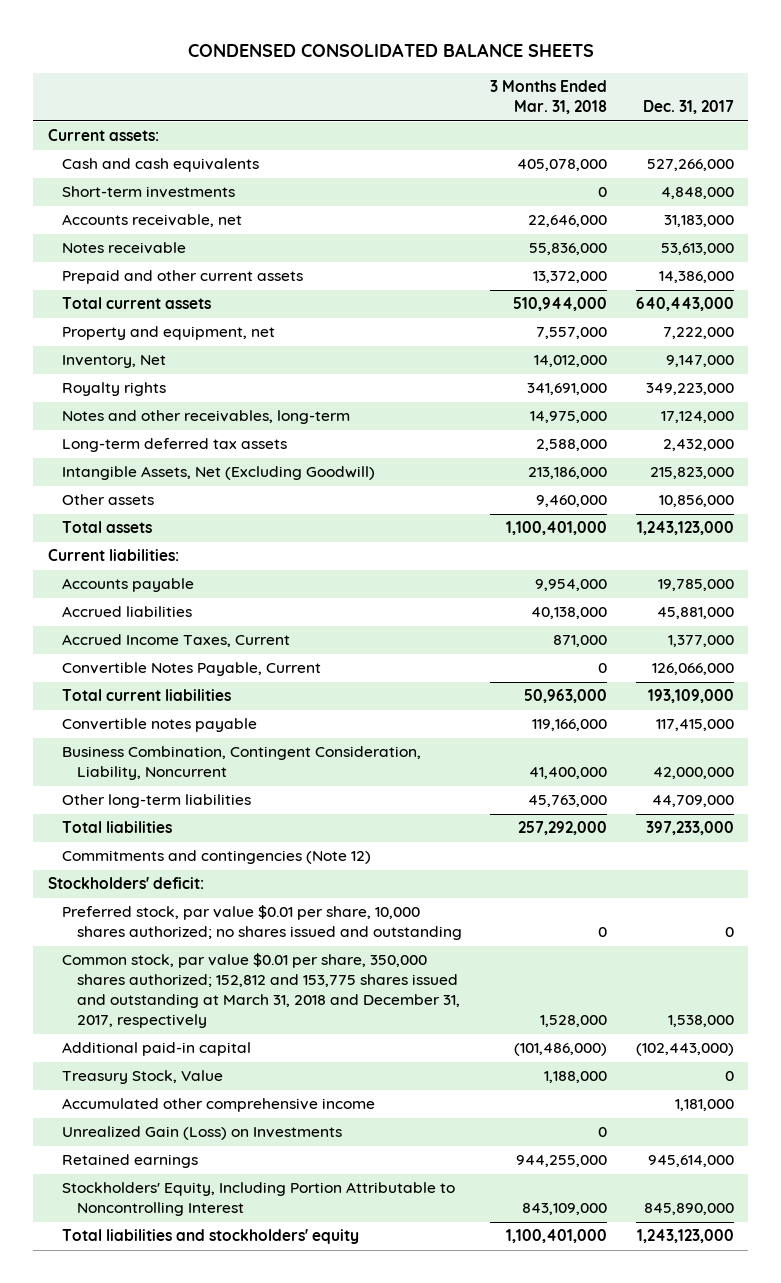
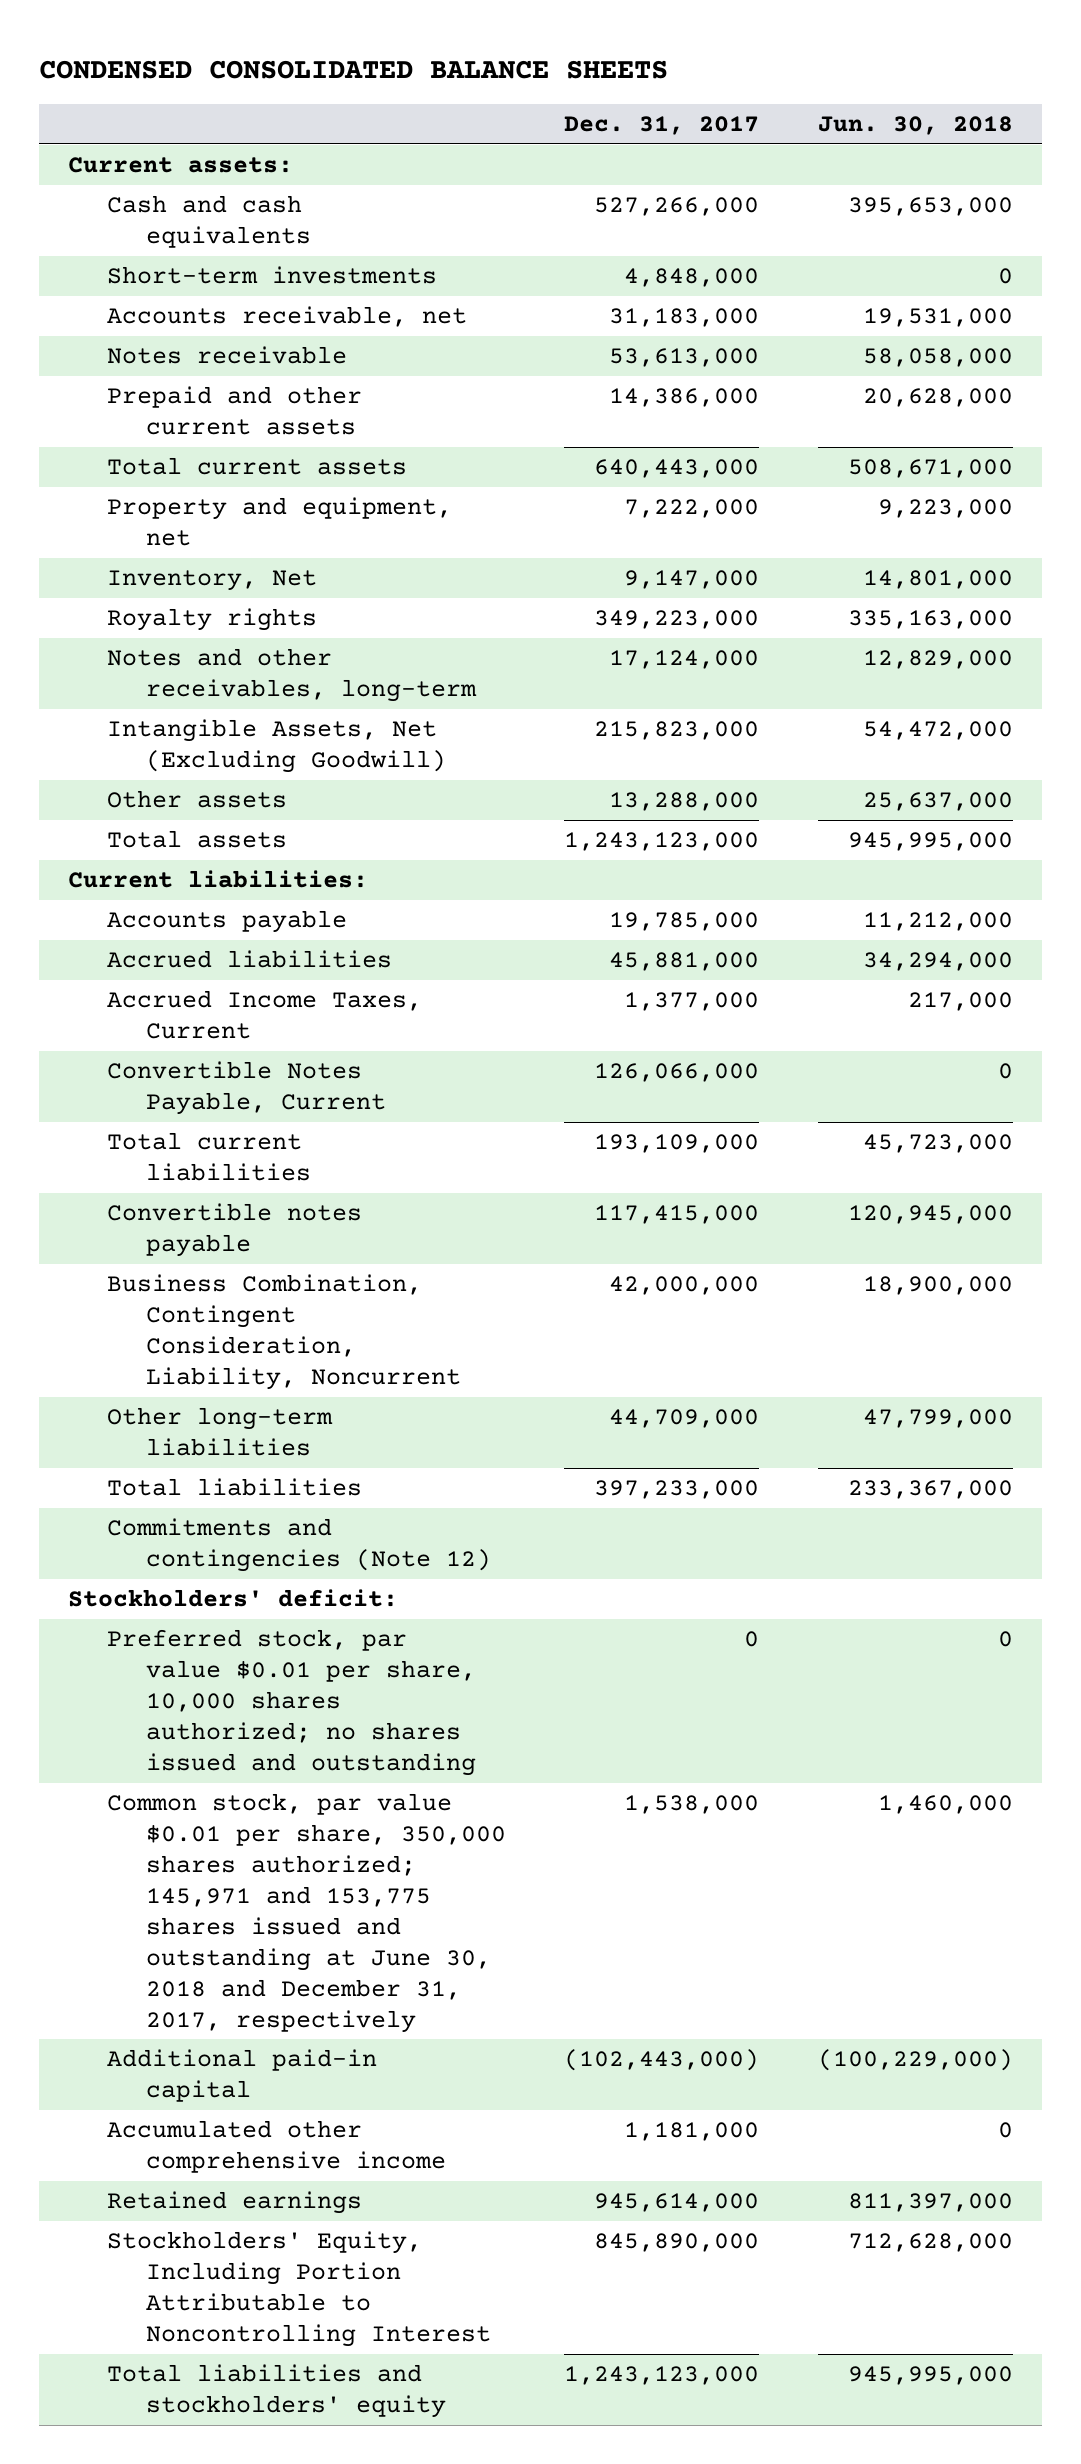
[490,80,608,115] 3 Months Ended Mar. 31, 2018 -> none
none -> [817,115,1013,135] Jun. 30, 2018
[62,438,288,453] Long-term deferred tax assets -> none
[658,495,734,508] 10,856,000 -> [609,792,760,812] 13,288,000
[62,953,461,1029] Common stock, par value $0.01 per share, 350,000 shares authorized; 152,812 and 153,775 shares issued and outstanding at March 31, 2018 and December 31, 2017, respectively -> [107,1793,507,2033] Common stock, par value $0.01 per share, 350,000 shares authorized; 145,971 and 153,775 shares issued and outstanding at June 30, 2018 and December 31, 2017, respectively
[62,1070,224,1085] Treasury Stock, Value -> none
[62,1126,343,1141] Unrealized Gain (Loss) on Investments -> none

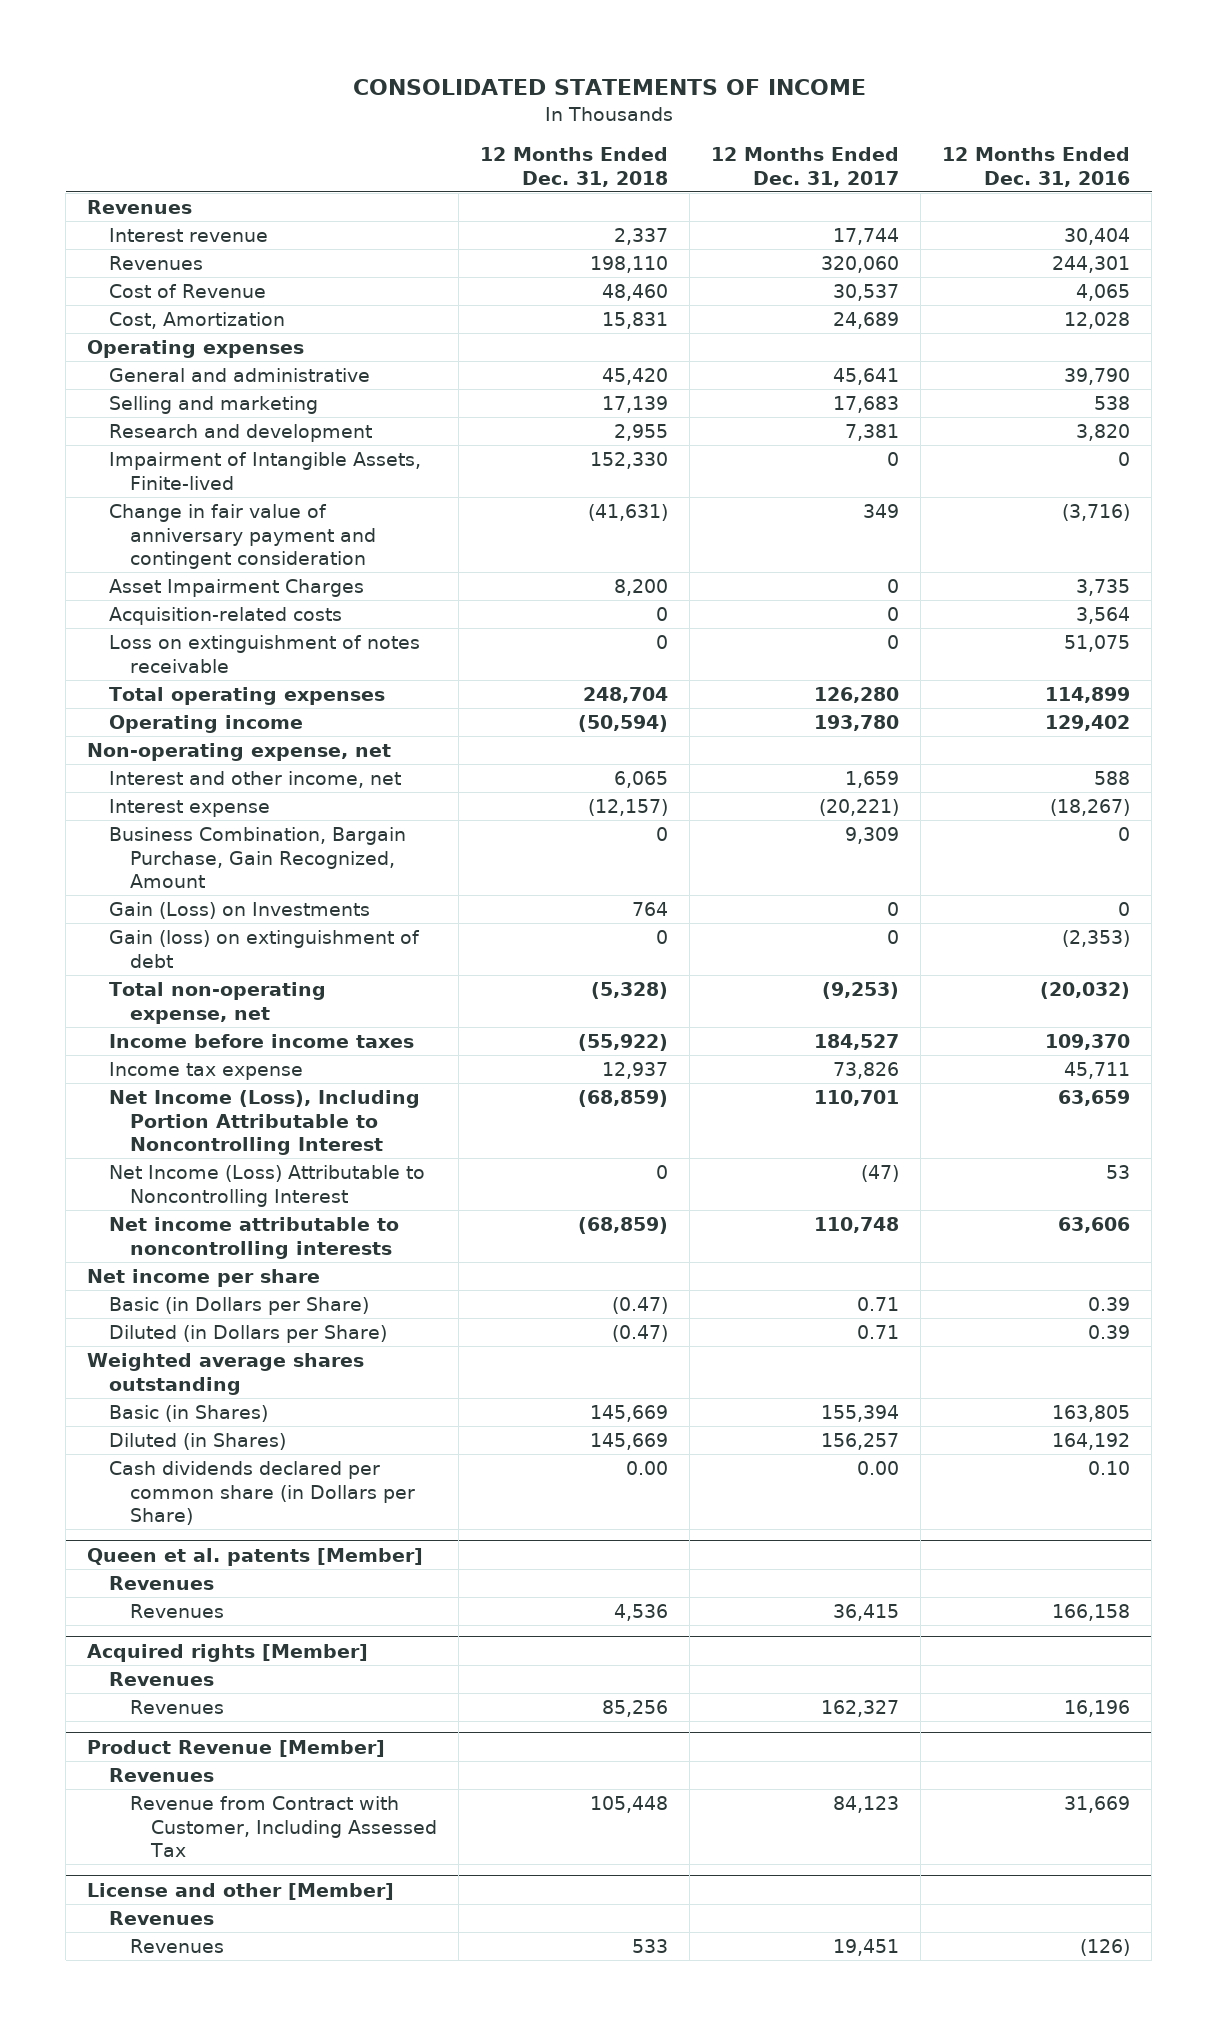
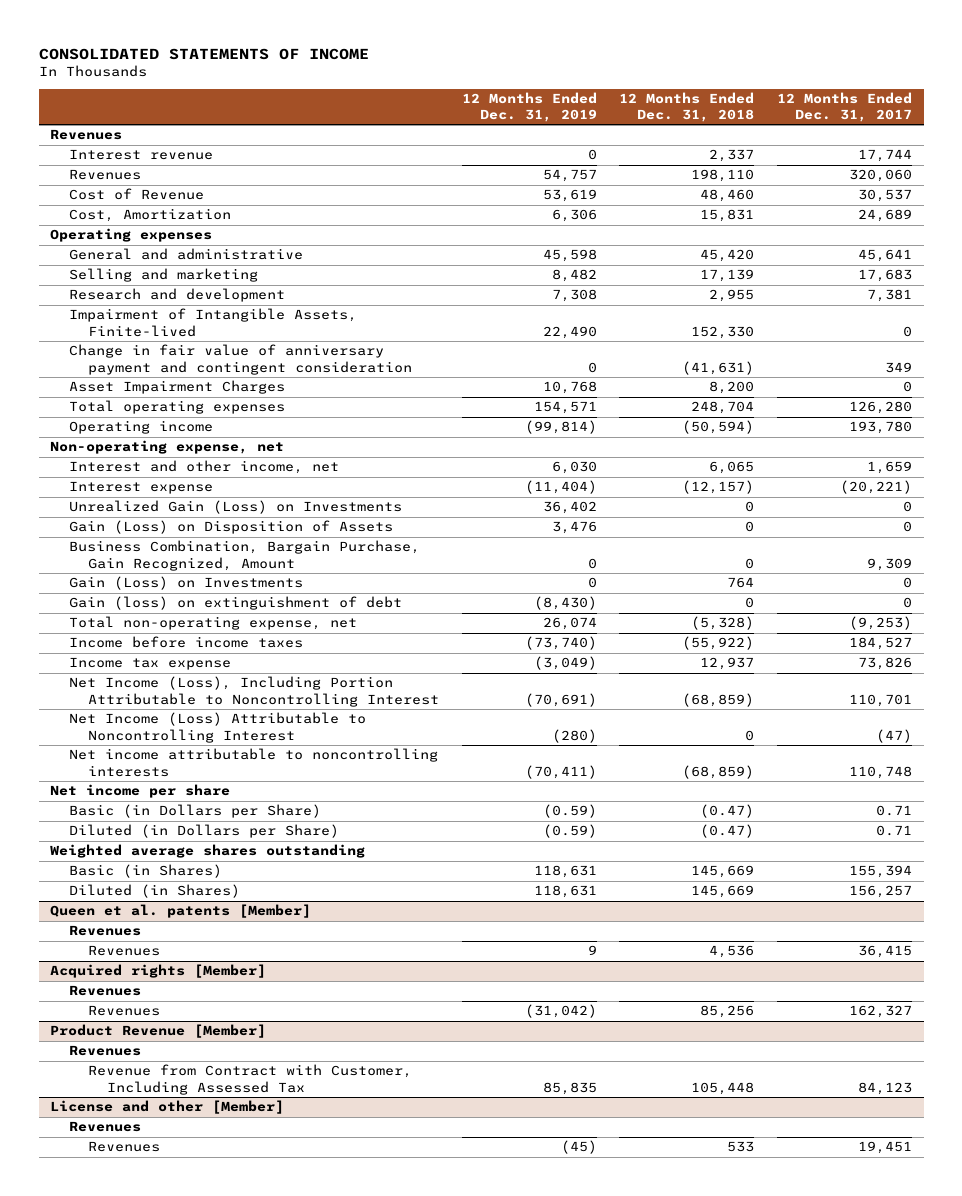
[942,147,1131,187] 12 Months Ended Dec. 31, 2016 -> none
none -> [461,91,597,123] 12 Months Ended Dec. 31, 2019
[108,607,342,626] Acquisition-related costs -> none
[108,635,420,673] Loss on extinguishment of notes receivable -> none
none -> [68,500,402,515] Unrealized Gain (Loss) on Investments
none -> [68,520,393,535] Gain (Loss) on Disposition of Assets
[108,1461,415,1526] Cash dividends declared per common share (in Dollars per Share) -> none

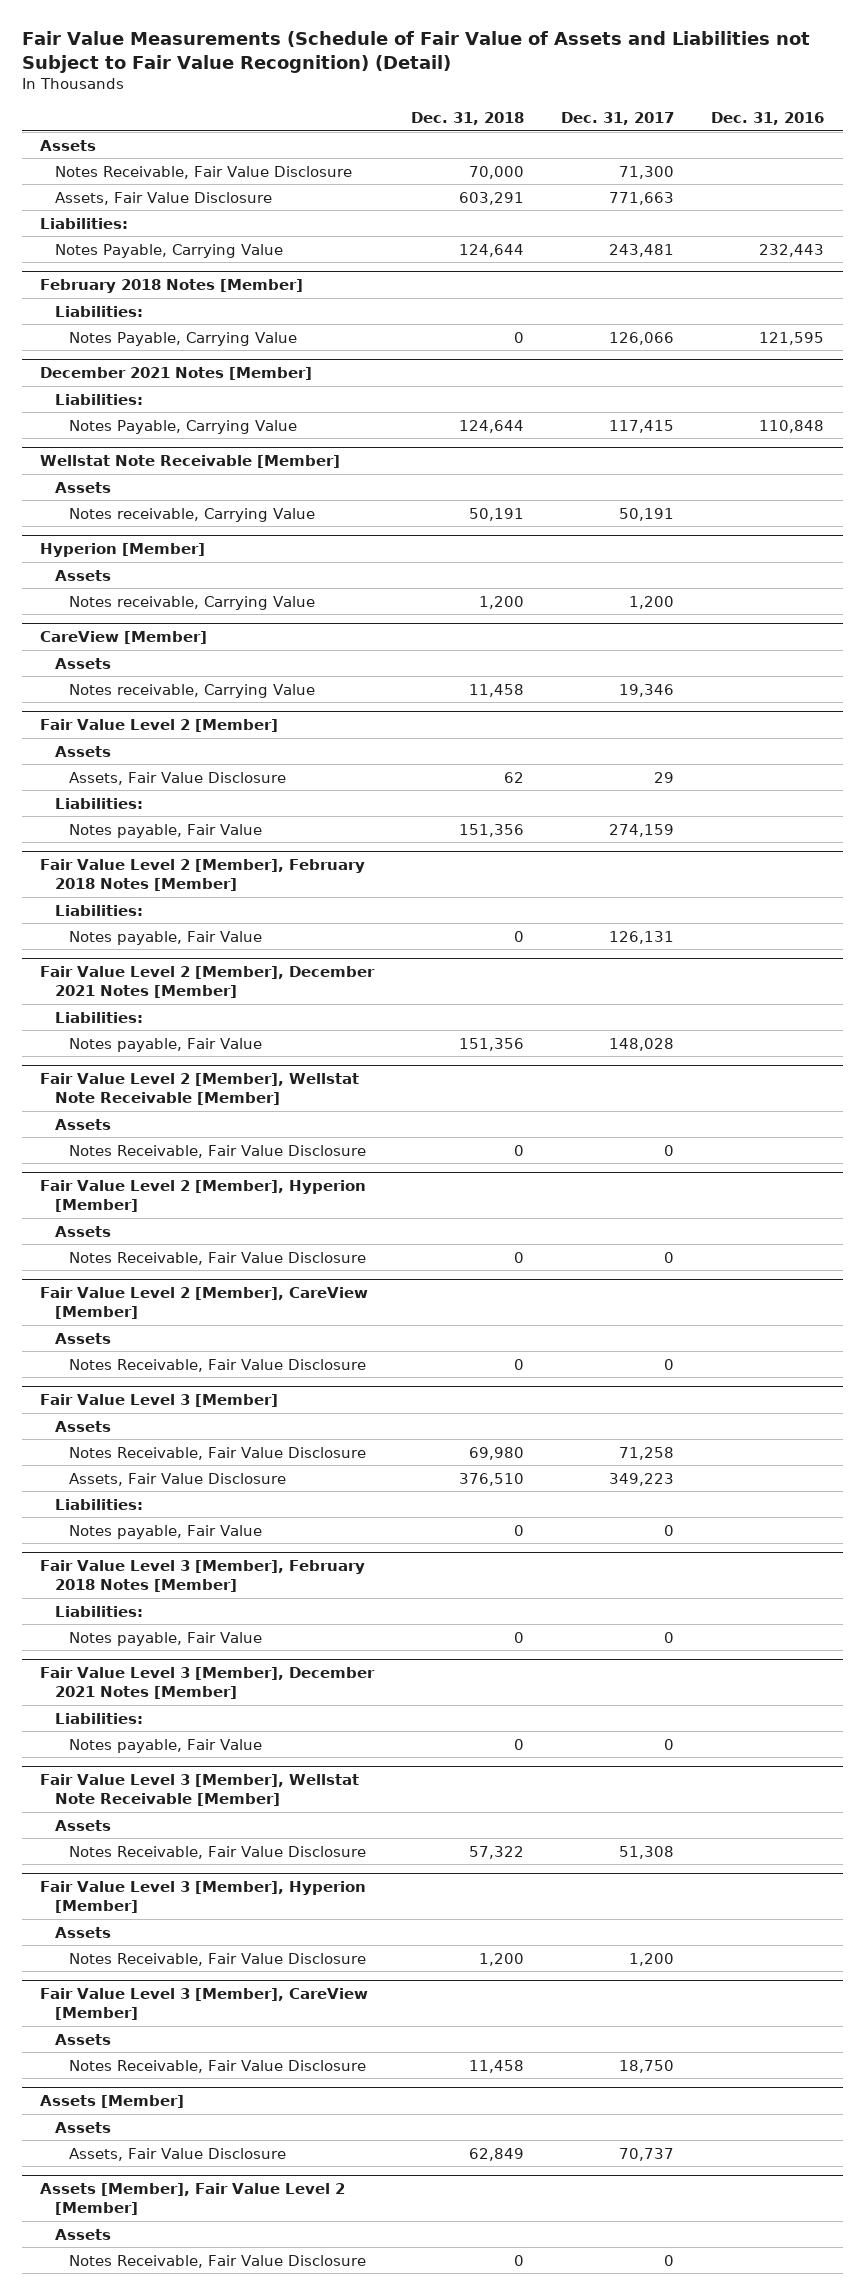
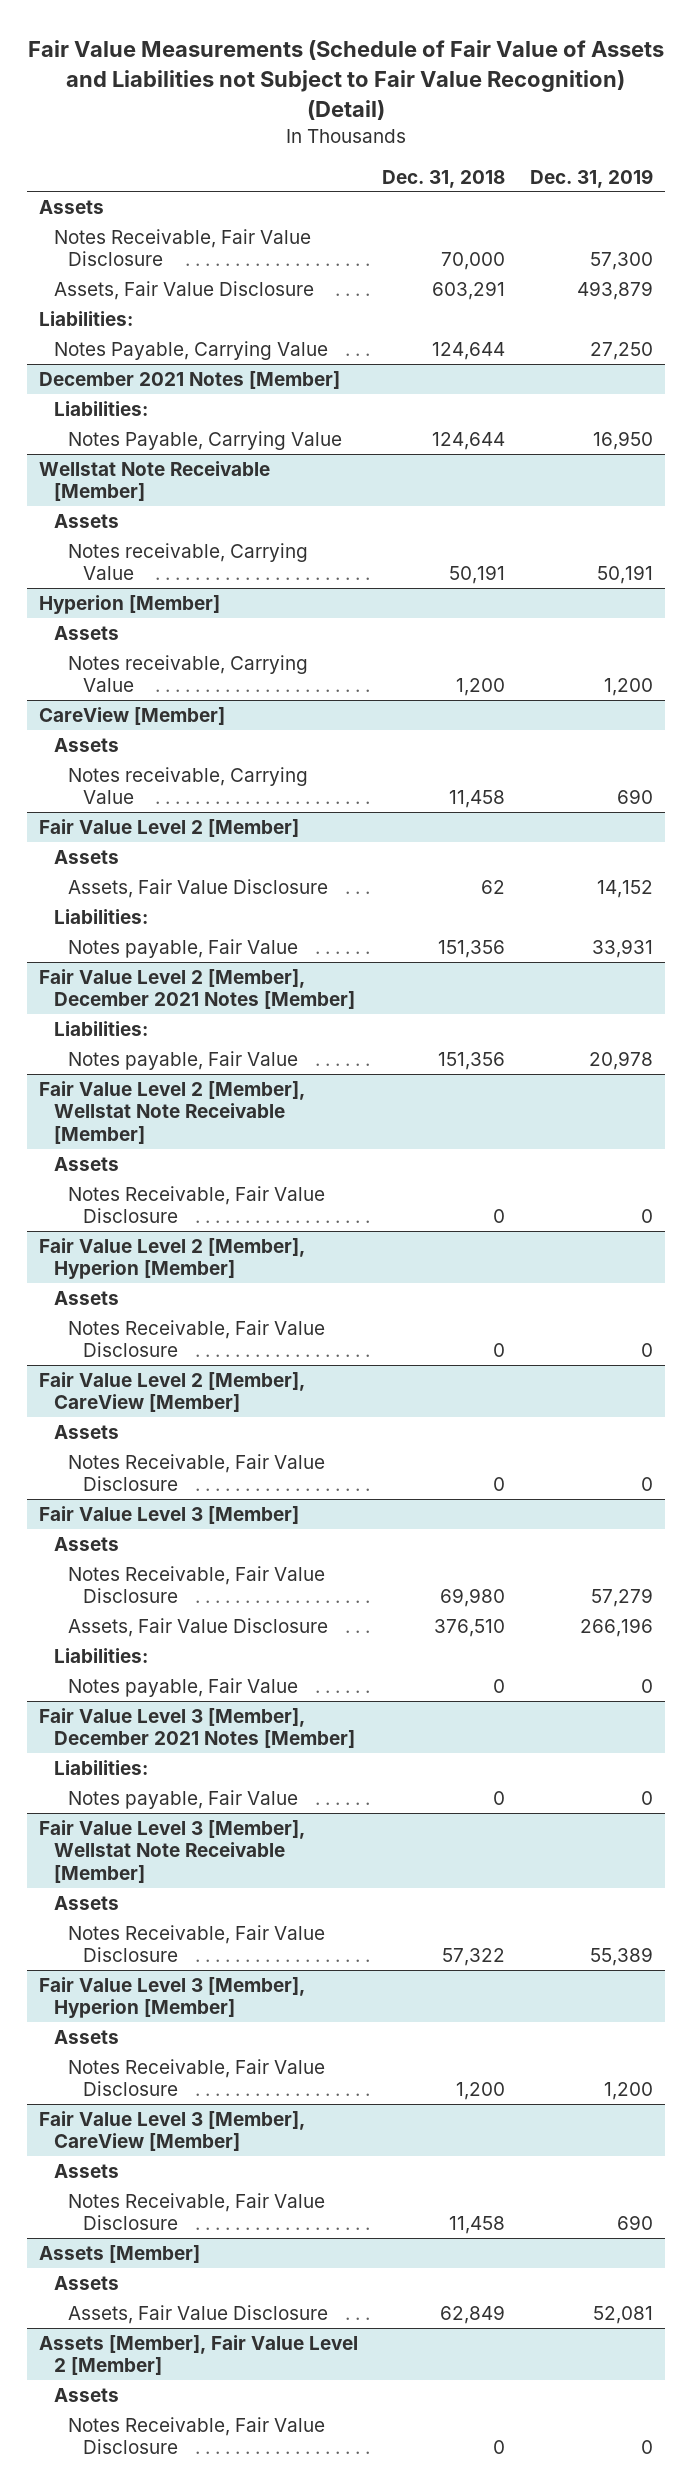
[561,112,675,126] Dec. 31, 2017 -> none
[711,112,825,126] Dec. 31, 2016 -> none
none -> [529,168,653,188] Dec. 31, 2019
[40,279,304,294] February 2018 Notes [Member] -> none
[54,305,143,317] Liabilities: -> none
[69,331,298,346] Notes Payable, Carrying Value -> none
[40,859,366,892] Fair Value Level 2 [Member], February 2018 Notes [Member] -> none
[54,904,143,916] Liabilities: -> none
[69,930,263,945] Notes payable, Fair Value -> none
[40,1560,366,1593] Fair Value Level 3 [Member], February 2018 Notes [Member] -> none
[54,1605,143,1617] Liabilities: -> none
[69,1631,263,1646] Notes payable, Fair Value -> none

